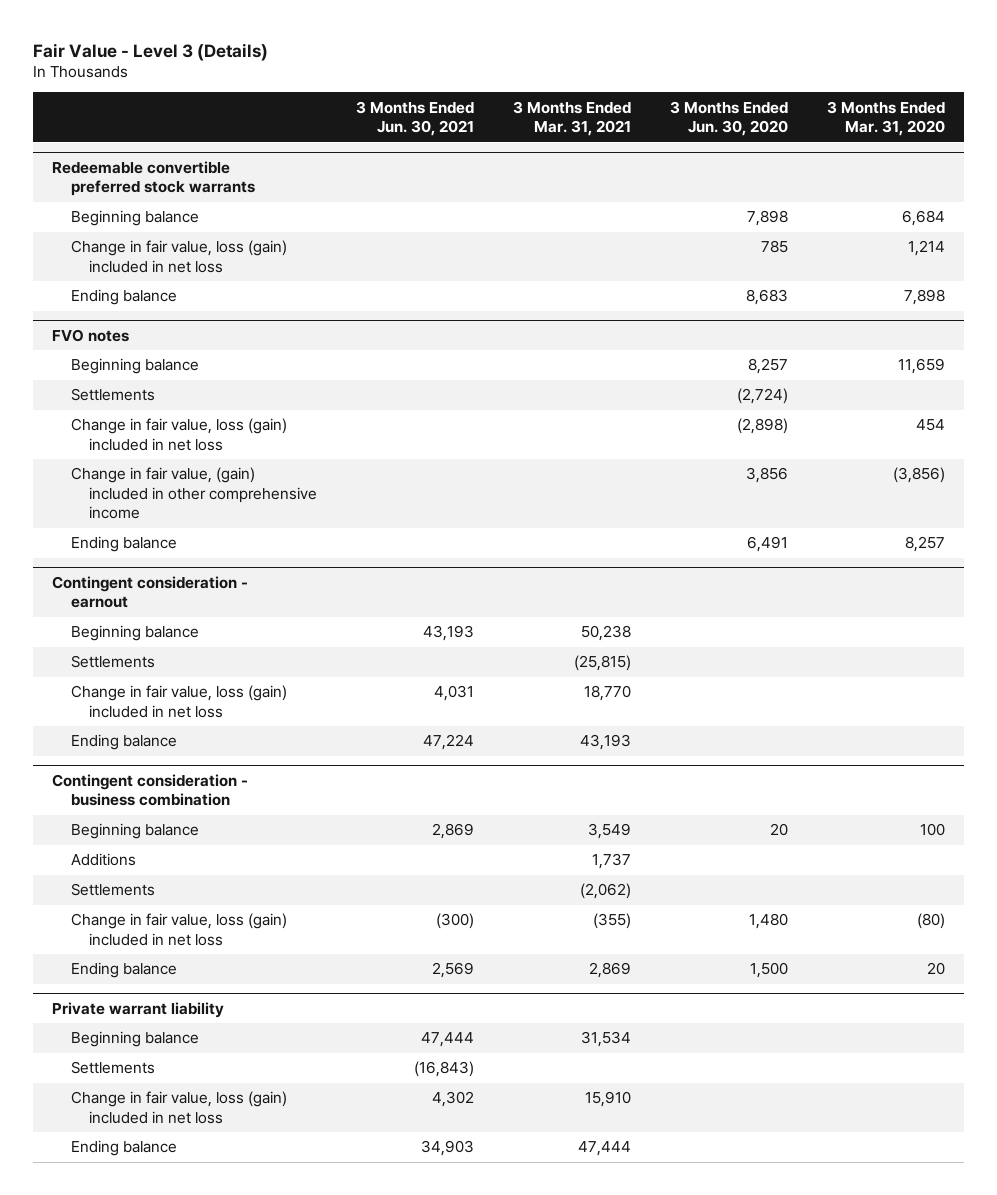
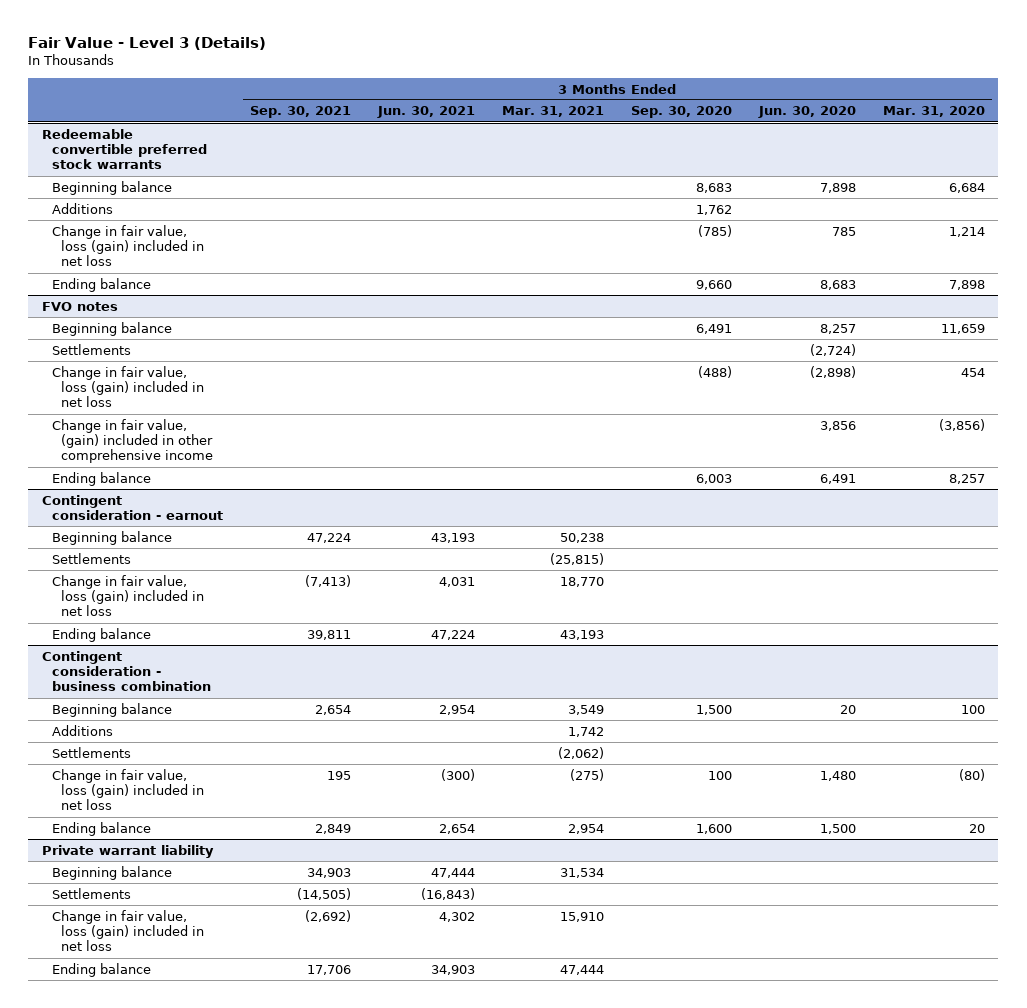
none -> [249,106,351,119] Sep. 30, 2021
none -> [630,106,732,119] Sep. 30, 2020
none -> [51,202,113,214] Additions
[431,823,474,840] 2,869 -> [438,704,475,715] 2,954
[591,853,631,870] 1,737 -> [567,726,604,737] 1,742
[592,913,631,930] (355) -> [569,768,604,781] (275)
[431,962,474,979] 2,569 -> [438,823,475,834] 2,654
[588,962,631,979] 2,869 -> [567,823,604,834] 2,954

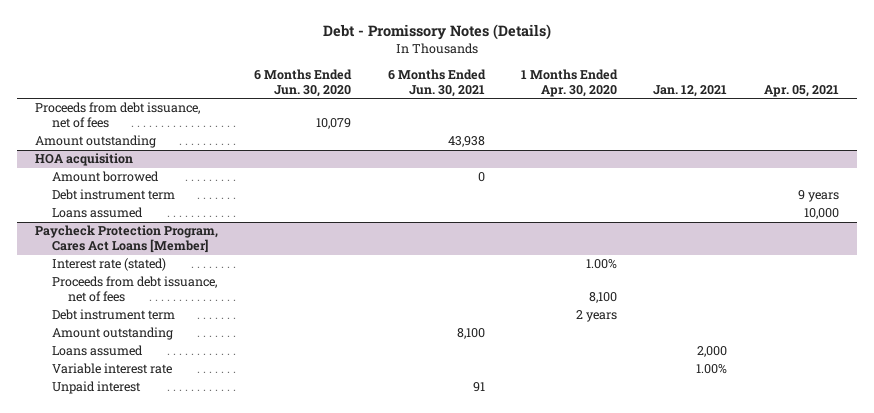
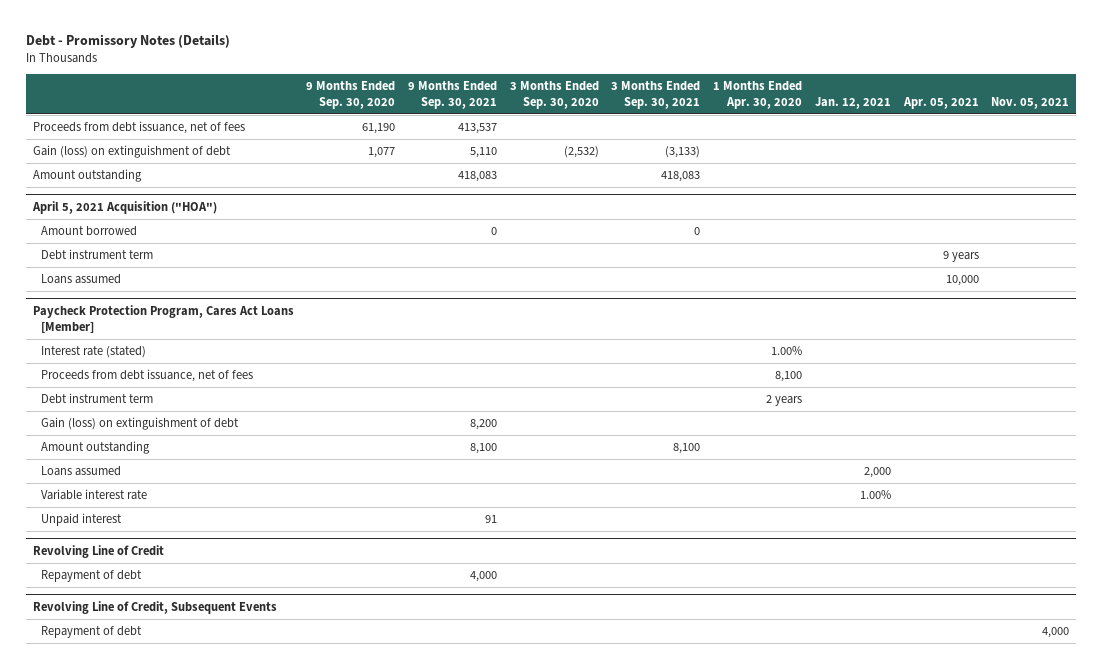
[254,68,353,97] 6 Months Ended Jun. 30, 2020 -> none
[387,68,486,97] 6 Months Ended Jun. 30, 2021 -> none
none -> [306,81,396,110] 9 Months Ended Sep. 30, 2020
none -> [408,81,498,110] 9 Months Ended Sep. 30, 2021
none -> [509,81,599,110] 3 Months Ended Sep. 30, 2020
none -> [611,81,701,110] 3 Months Ended Sep. 30, 2021
none -> [991,97,1070,110] Nov. 05, 2021
none -> [32,144,231,158] Gain (loss) on extinguishment of debt
[35,153,134,167] HOA acquisition -> [31,200,217,214] April 5, 2021 Acquisition ("HOA")
none -> [41,416,240,430] Gain (loss) on extinguishment of debt
none -> [32,544,164,558] Revolving Line of Credit
none -> [41,569,143,582] Repayment of debt
none -> [32,600,277,614] Revolving Line of Credit, Subsequent Events
none -> [41,625,143,638] Repayment of debt

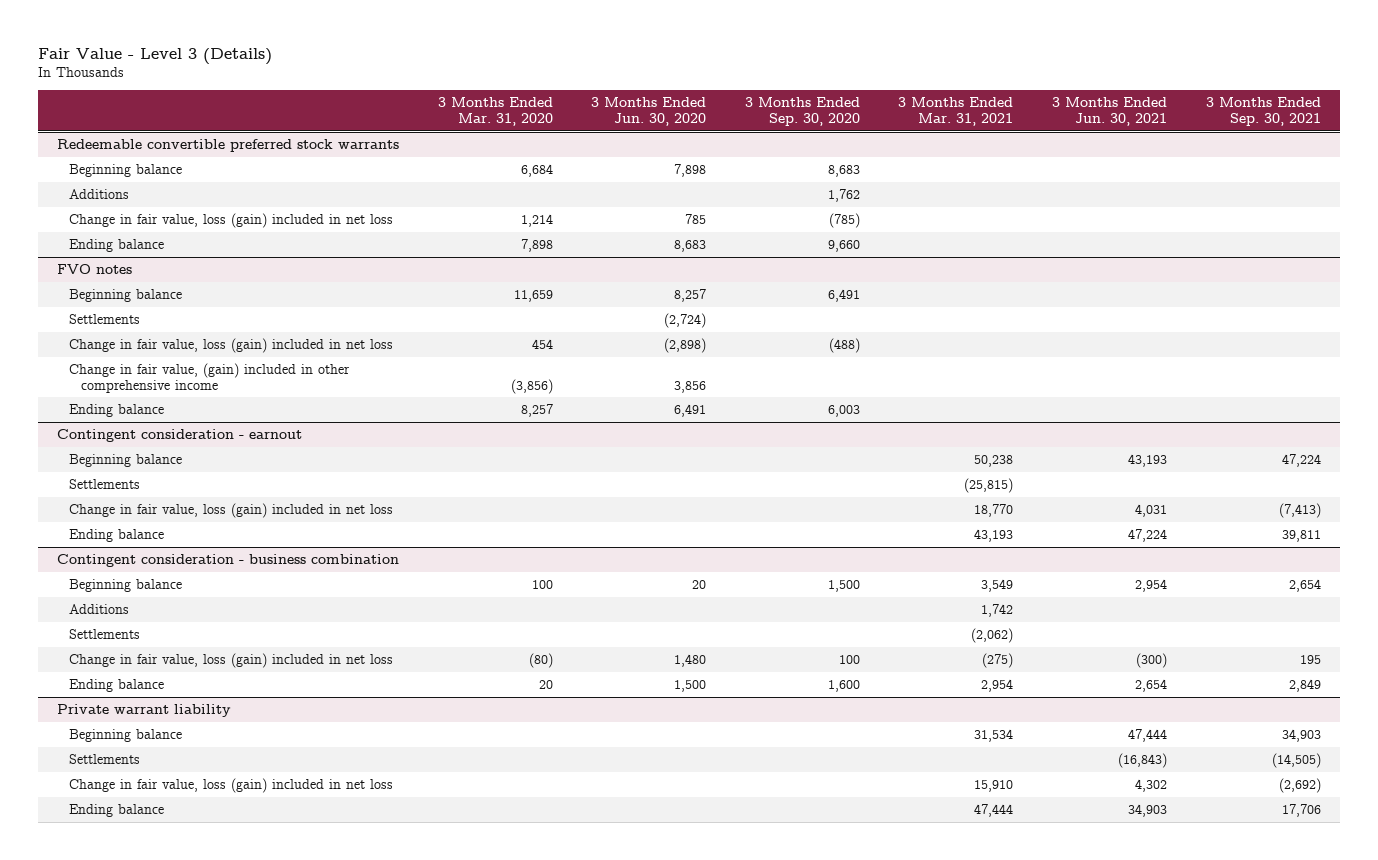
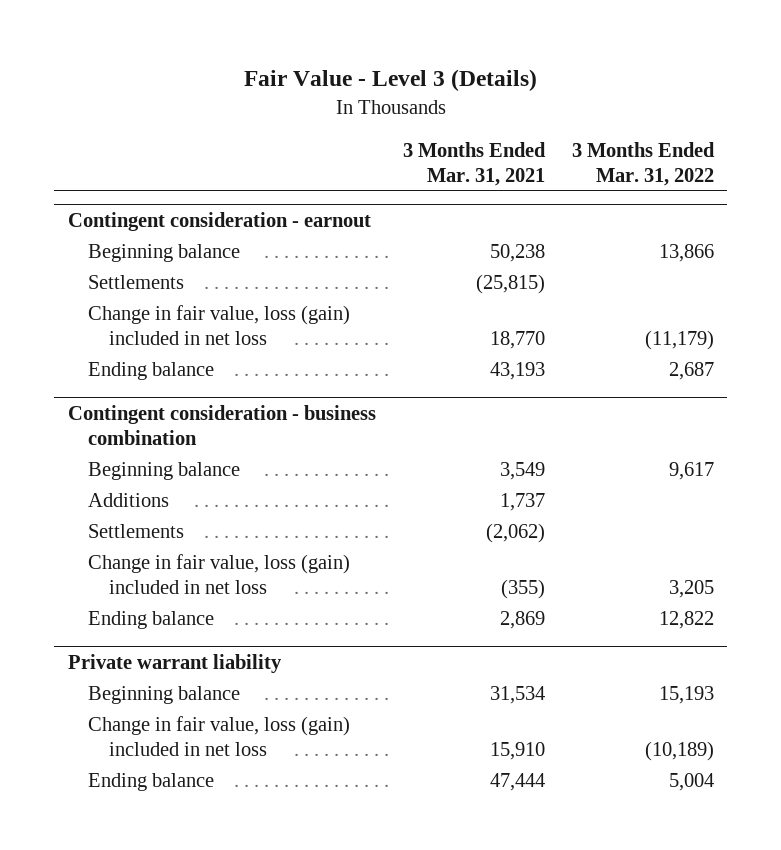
[437,97,553,127] 3 Months Ended Mar. 31, 2020 -> none
[591,97,707,127] 3 Months Ended Jun. 30, 2020 -> none
[744,97,860,127] 3 Months Ended Sep. 30, 2020 -> none
[1052,97,1168,127] 3 Months Ended Jun. 30, 2021 -> none
[1205,97,1321,127] 3 Months Ended Sep. 30, 2021 -> none
none -> [571,141,715,186] 3 Months Ended Mar. 31, 2022
[57,139,400,153] Redeemable convertible preferred stock warrants -> none
[68,164,182,178] Beginning balance -> none
[68,189,129,200] Additions -> none
[68,213,393,229] Change in fair value, loss (gain) included in net loss -> none
[68,239,164,253] Ending balance -> none
[57,264,133,275] FVO notes -> none
[68,289,182,303] Beginning balance -> none
[68,314,140,325] Settlements -> none
[68,338,393,354] Change in fair value, loss (gain) included in net loss -> none
[68,363,350,393] Change in fair value, (gain) included in other comprehensive income -> none
[68,404,164,418] Ending balance -> none
[981,604,1014,618] 1,742 -> [499,493,545,512] 1,737
[982,653,1014,669] (275) -> [500,579,545,600] (355)
[981,679,1014,693] 2,954 -> [499,611,545,630] 2,869
[68,754,140,765] Settlements -> none

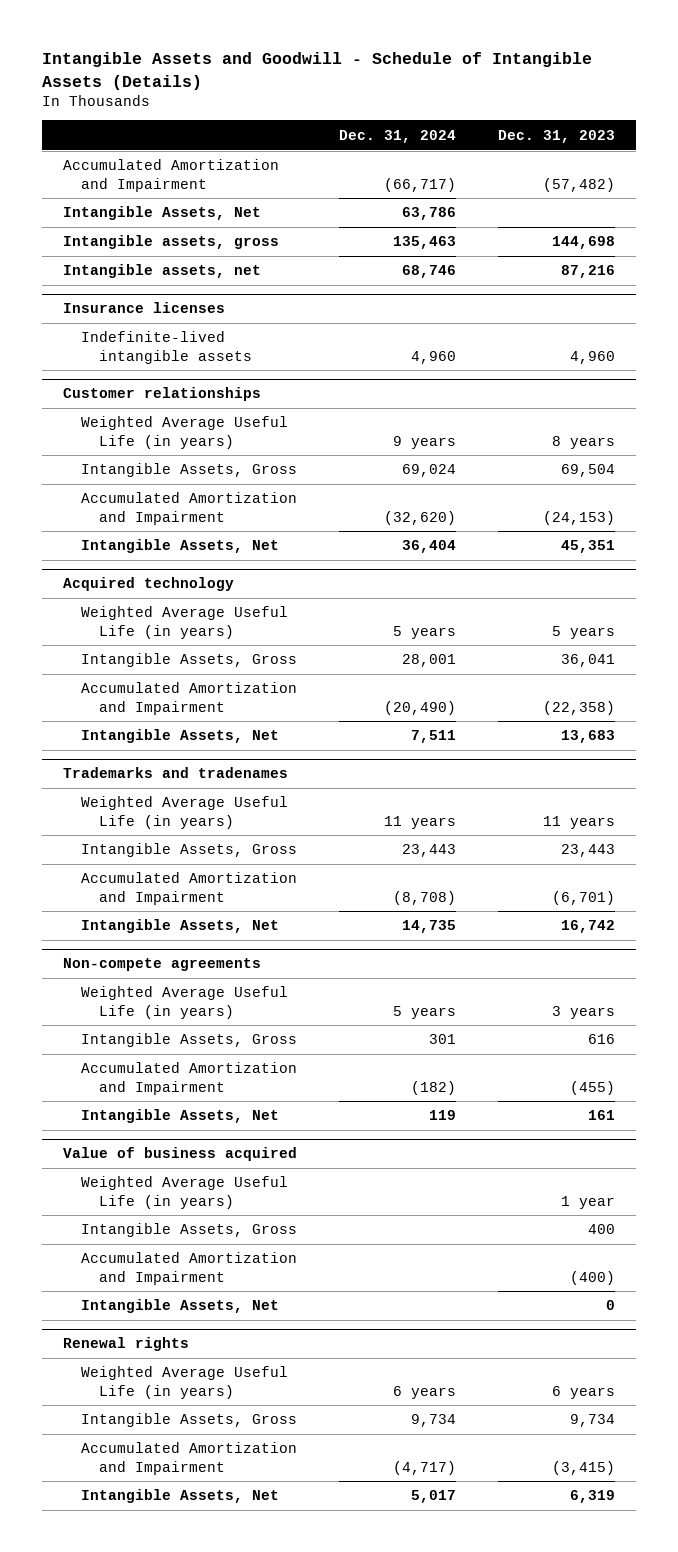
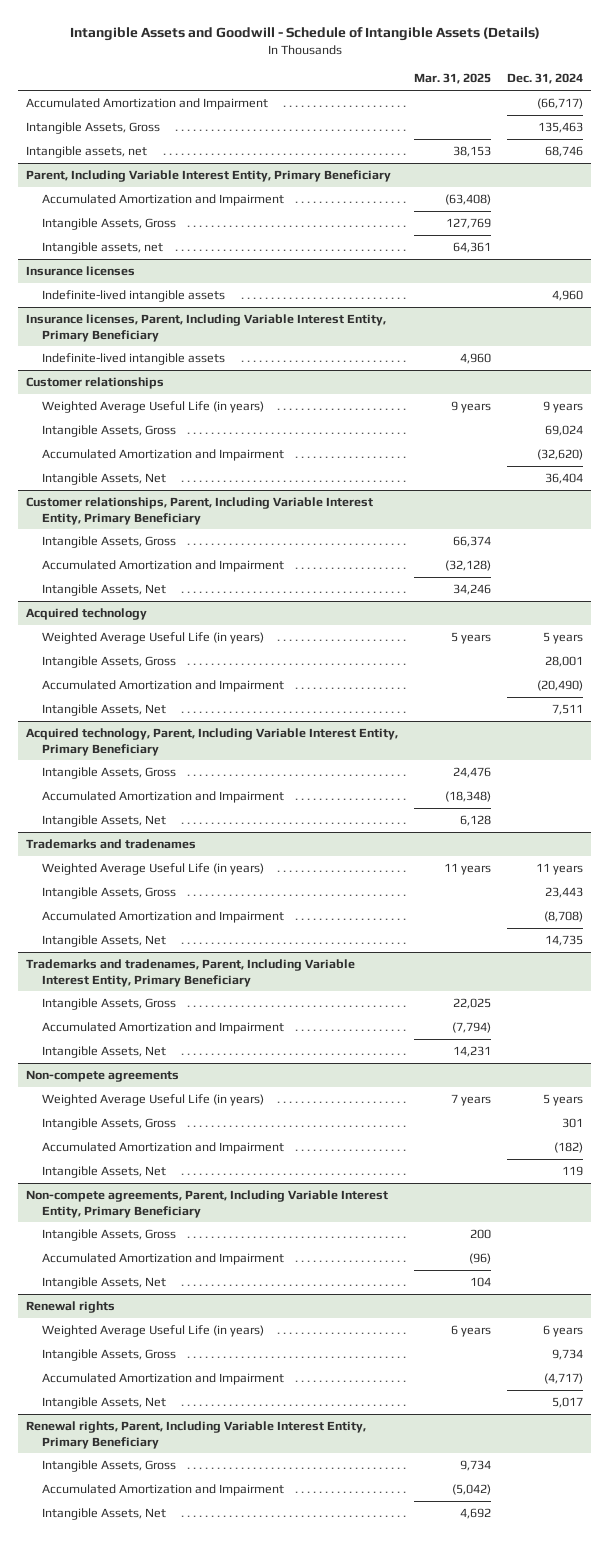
[498,129,616,143] Dec. 31, 2023 -> none
none -> [414,73,492,85] Mar. 31, 2025
[63,206,262,221] Intangible Assets, Net -> none
[63,235,280,250] Intangible assets, gross -> [26,121,161,134] Intangible Assets, Gross
none -> [26,169,392,182] Parent, Including Variable Interest Entity, Primary Beneficiary
none -> [41,193,284,206] Accumulated Amortization and Impairment
none -> [41,217,176,230] Intangible Assets, Gross
none -> [41,241,163,254] Intangible assets, net
none -> [26,313,387,342] Insurance licenses, Parent, Including Variable Interest Entity, Primary Beneficiary
none -> [41,352,225,365] Indefinite-lived intangible assets
none -> [26,496,374,525] Customer relationships, Parent, Including Variable Interest Entity, Primary Beneficiary
none -> [41,535,176,548] Intangible Assets, Gross
none -> [41,559,284,572] Accumulated Amortization and Impairment
none -> [41,583,166,596] Intangible Assets, Net
none -> [26,727,399,756] Acquired technology, Parent, Including Variable Interest Entity, Primary Beneficiary
none -> [41,766,176,779] Intangible Assets, Gross
none -> [41,790,284,803] Accumulated Amortization and Impairment
none -> [41,814,166,827] Intangible Assets, Net
none -> [26,958,356,987] Trademarks and tradenames, Parent, Including Variable Interest Entity, Primary Beneficiary
none -> [41,997,176,1010] Intangible Assets, Gross
none -> [41,1021,284,1034] Accumulated Amortization and Impairment
none -> [41,1045,166,1058] Intangible Assets, Net
[63,1147,298,1162] Value of business acquired -> none
[81,1176,289,1209] Weighted Average Useful Life (in years) -> none
[81,1223,298,1238] Intangible Assets, Gross -> none
[81,1252,298,1285] Accumulated Amortization and Impairment -> none
[81,1299,280,1314] Intangible Assets, Net -> none
none -> [26,1189,389,1218] Non-compete agreements, Parent, Including Variable Interest Entity, Primary Beneficiary
none -> [41,1228,176,1241] Intangible Assets, Gross
none -> [41,1252,284,1265] Accumulated Amortization and Impairment
none -> [41,1276,166,1289] Intangible Assets, Net
none -> [26,1420,367,1449] Renewal rights, Parent, Including Variable Interest Entity, Primary Beneficiary
none -> [41,1459,176,1472] Intangible Assets, Gross
none -> [41,1483,284,1496] Accumulated Amortization and Impairment
none -> [41,1507,166,1520] Intangible Assets, Net

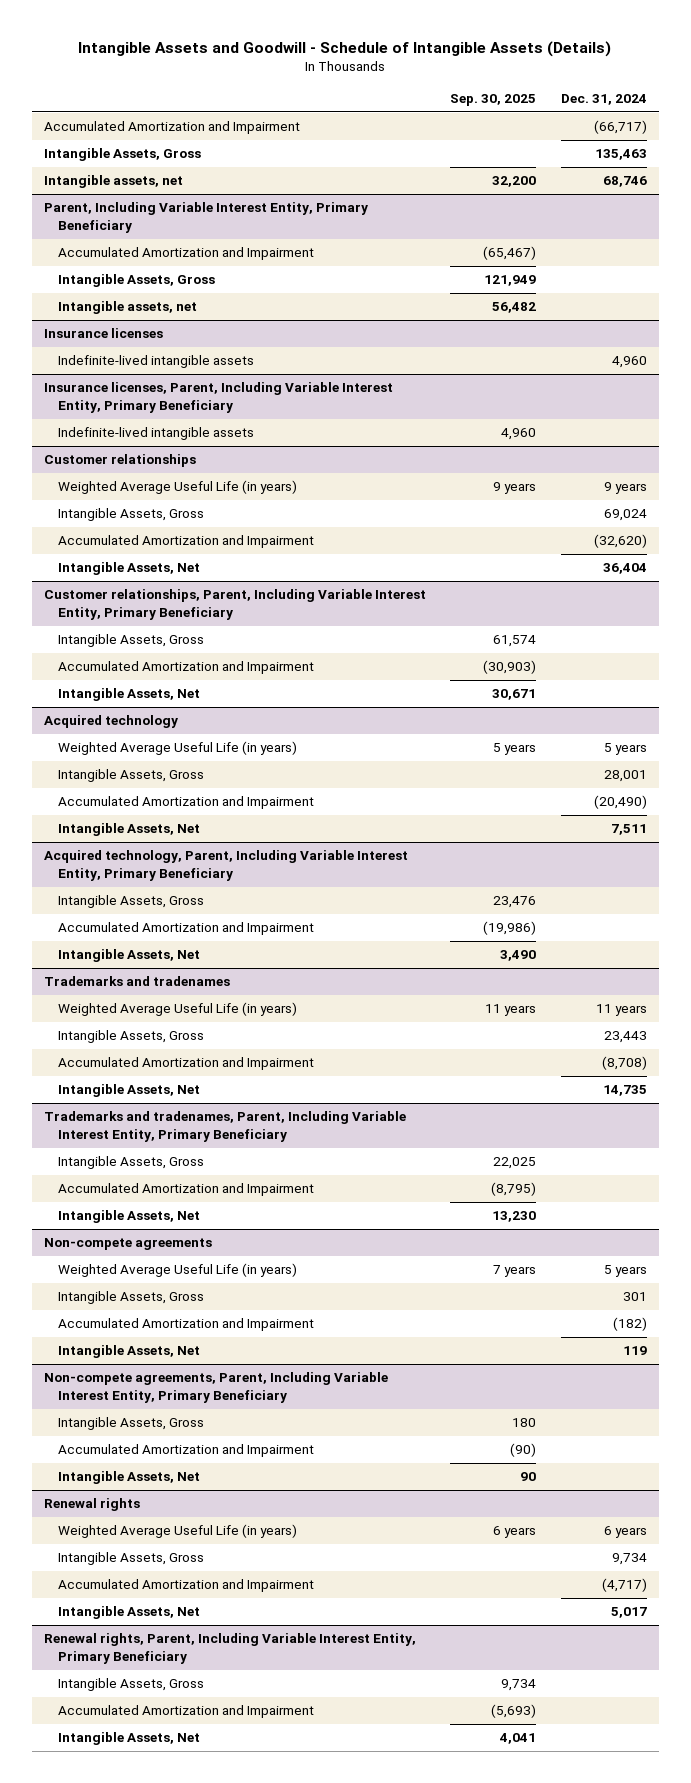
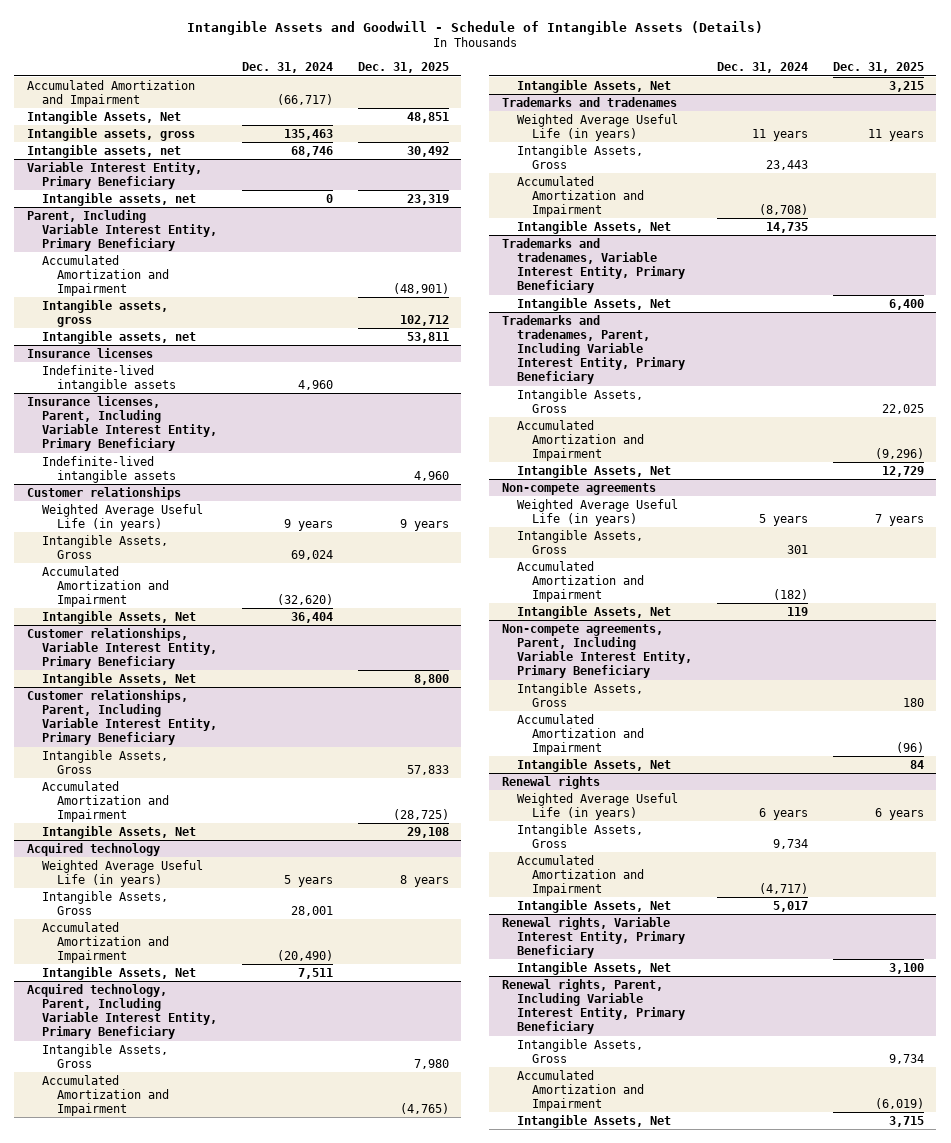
[450,93,537,106] Sep. 30, 2025 -> none
none -> [357,62,449,74] Dec. 31, 2025
none -> [26,110,181,124] Intangible Assets, Net
[44,148,202,162] Intangible Assets, Gross -> [26,127,195,141] Intangible assets, gross
none -> [26,161,202,189] Variable Interest Entity, Primary Beneficiary
none -> [41,192,196,206] Intangible assets, net
[57,274,215,288] Intangible Assets, Gross -> [41,299,168,327] Intangible assets, gross
none -> [26,627,217,670] Customer relationships, Variable Interest Entity, Primary Beneficiary
none -> [41,672,196,686] Intangible Assets, Net
none -> [501,237,685,294] Trademarks and tradenames, Variable Interest Entity, Primary Beneficiary
none -> [516,297,671,311] Intangible Assets, Net
none -> [501,916,685,959] Renewal rights, Variable Interest Entity, Primary Beneficiary
none -> [516,961,671,975] Intangible Assets, Net

